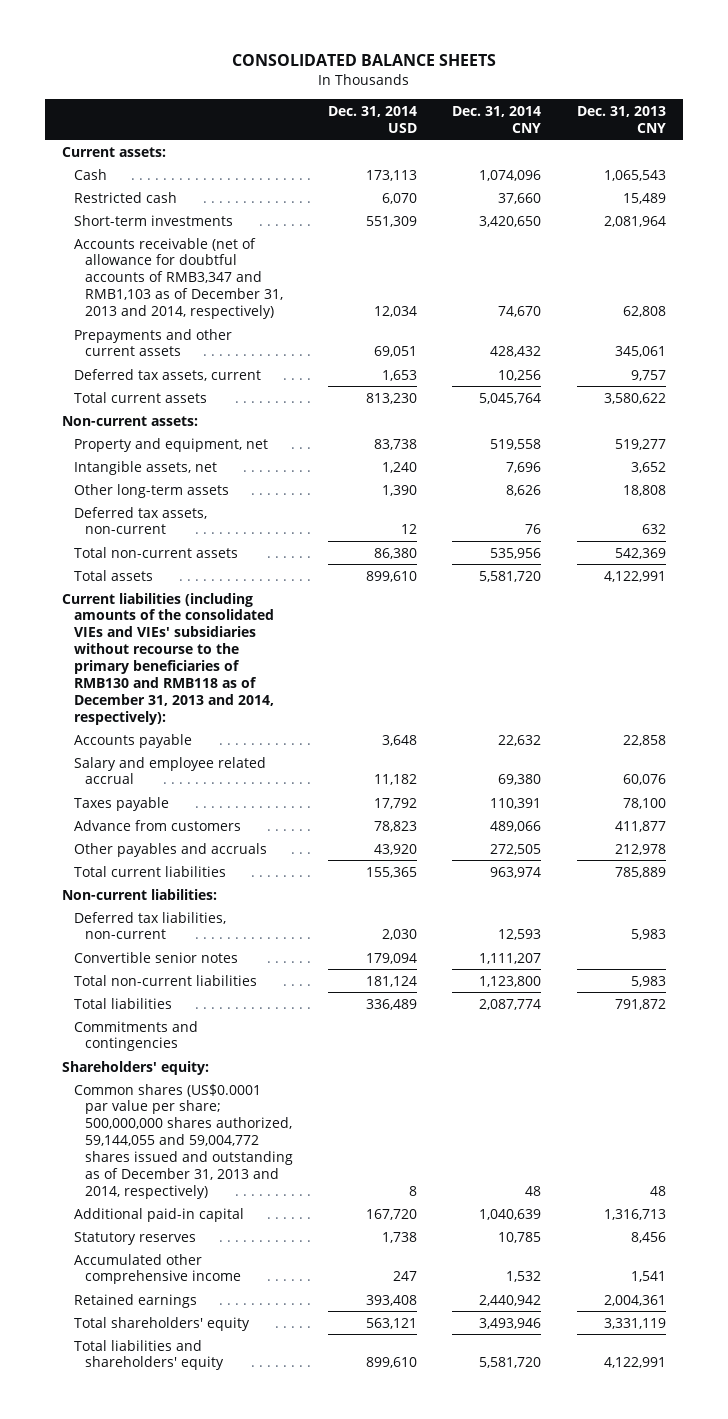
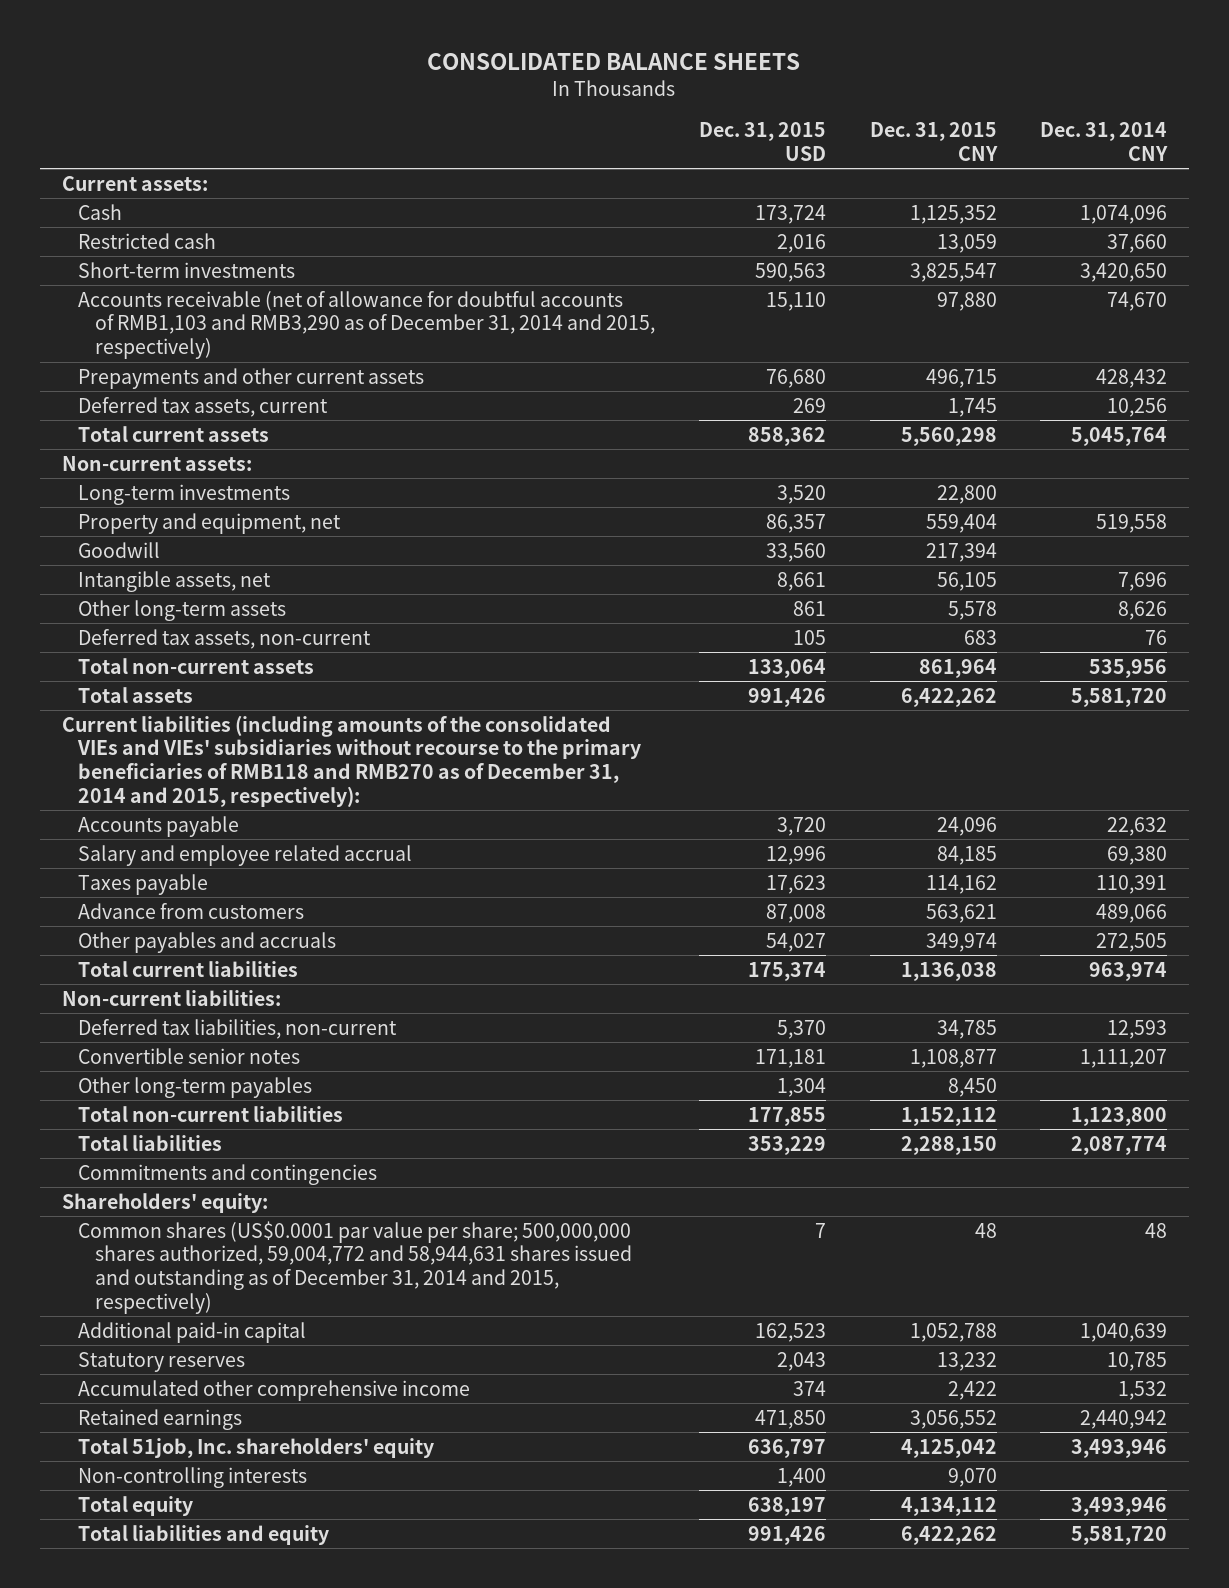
[328,105,418,133] Dec. 31, 2014 USD -> none
[576,105,666,133] Dec. 31, 2013 CNY -> none
none -> [698,122,826,162] Dec. 31, 2015 USD
none -> [869,122,998,162] Dec. 31, 2015 CNY
[73,237,283,320] Accounts receivable (net of allowance for doubtful accounts of RMB3,347 and RMB1,103 as of December 31, 2013 and 2014, respectively) -> [78,290,655,360] Accounts receivable (net of allowance for doubtful accounts of RMB1,103 and RMB3,290 as of December 31, 2014 and 2015, respectively)
none -> [78,483,291,505] Long-term investments
none -> [78,541,161,558] Goodwill
[62,592,274,725] Current liabilities (including amounts of the consolidated VIEs and VIEs' subsidiaries without recourse to the primary beneficiaries of RMB130 and RMB118 as of December 31, 2013 and 2014, respectively): -> [61,714,642,808] Current liabilities (including amounts of the consolidated VIEs and VIEs' subsidiaries without recourse to the primary beneficiaries of RMB118 and RMB270 as of December 31, 2014 and 2015, respectively):
none -> [78,1076,313,1098] Other long-term payables
[73,1083,293,1199] Common shares (US$0.0001 par value per share; 500,000,000 shares authorized, 59,144,055 and 59,004,772 shares issued and outstanding as of December 31, 2013 and 2014, respectively) -> [78,1220,632,1315] Common shares (US$0.0001 par value per share; 500,000,000 shares authorized, 59,004,772 and 58,944,631 shares issued and outstanding as of December 31, 2014 and 2015, respectively)
[73,1316,250,1331] Total shareholders' equity -> [78,1437,435,1458] Total 51job, Inc. shareholders' equity
none -> [78,1466,308,1488] Non-controlling interests
none -> [78,1495,194,1516] Total equity
[73,1339,224,1371] Total liabilities and shareholders' equity -> [78,1524,330,1545] Total liabilities and equity

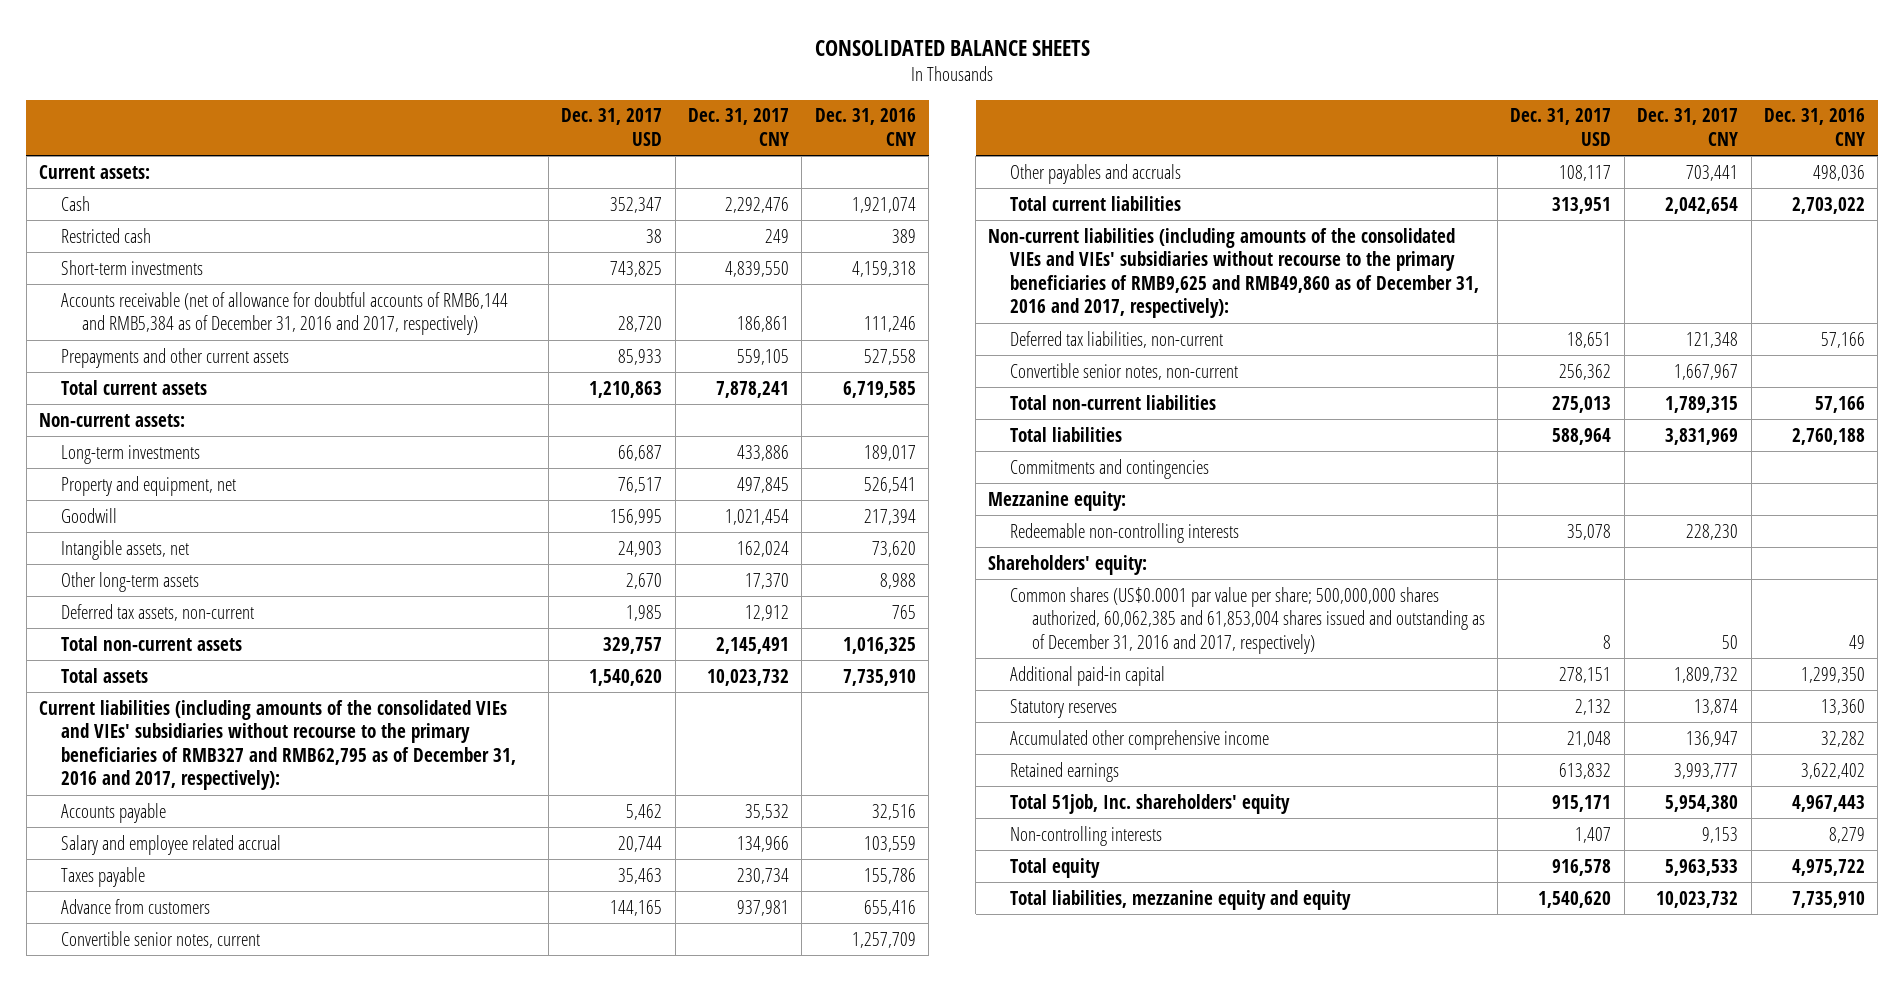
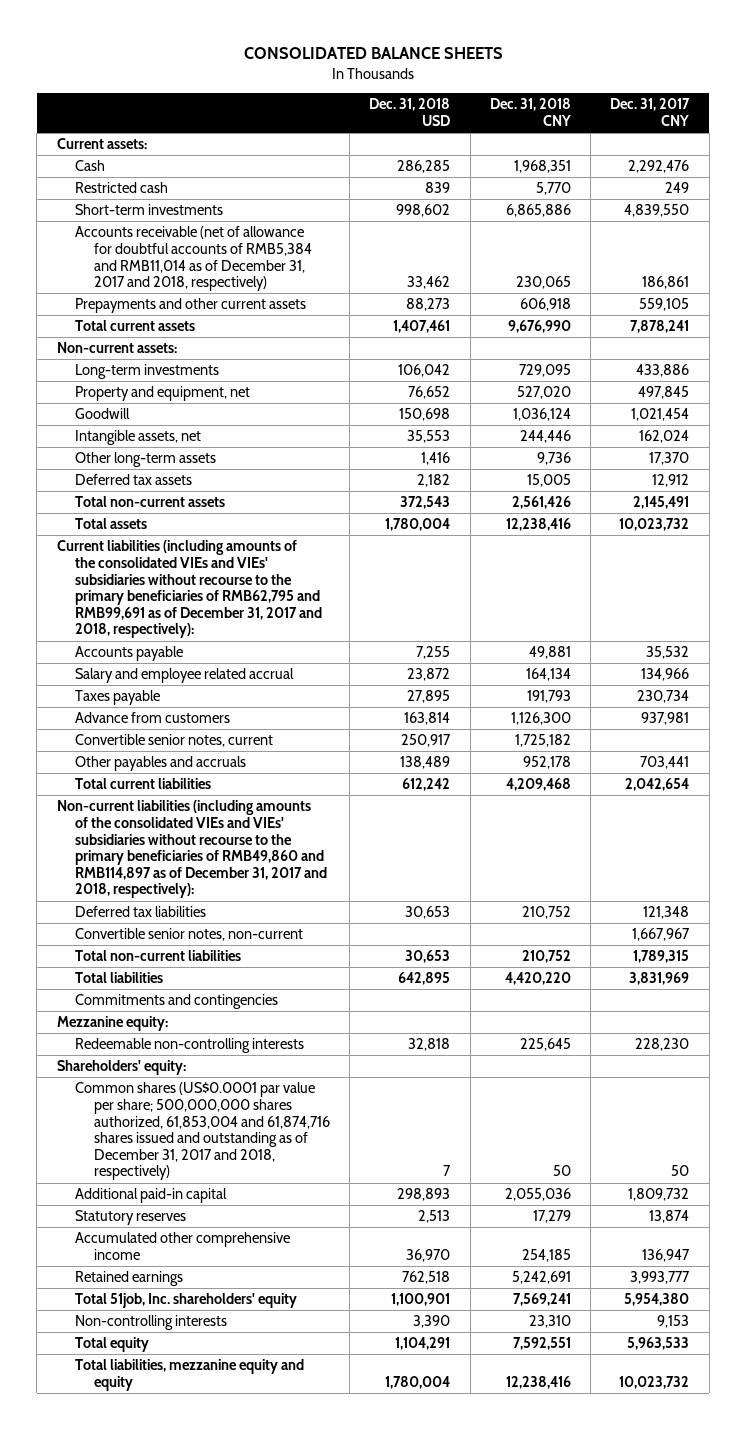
[561,108,663,146] Dec. 31, 2017 USD -> none
[814,108,916,146] Dec. 31, 2016 CNY -> none
none -> [369,98,451,127] Dec. 31, 2018 USD
none -> [489,98,571,127] Dec. 31, 2018 CNY
[60,291,508,336] Accounts receivable (net of allowance for doubtful accounts of RMB6,144 and RMB5,384 as of December 31, 2016 and 2017, respectively) -> [75,226,312,292] Accounts receivable (net of allowance for doubtful accounts of RMB5,384 and RMB11,014 as of December 31, 2017 and 2018, respectively)
[60,603,254,621] Deferred tax assets, non-current -> [75,474,193,486] Deferred tax assets
[39,699,516,791] Current liabilities (including amounts of the consolidated VIEs and VIEs' subsidiaries without recourse to the primary beneficiaries of RMB327 and RMB62,795 as of December 31, 2016 and 2017, respectively): -> [56,540,323,639] Current liabilities (including amounts of the consolidated VIEs and VIEs' subsidiaries without recourse to the primary beneficiaries of RMB62,795 and RMB99,691 as of December 31, 2017 and 2018, respectively):
[988,227,1480,319] Non-current liabilities (including amounts of the consolidated VIEs and VIEs' subsidiaries without recourse to the primary beneficiaries of RMB9,625 and RMB49,860 as of December 31, 2016 and 2017, respectively): -> [56,800,328,899] Non-current liabilities (including amounts of the consolidated VIEs and VIEs' subsidiaries without recourse to the primary beneficiaries of RMB49,860 and RMB114,897 as of December 31, 2017 and 2018, respectively):
[1010,330,1224,348] Deferred tax liabilities, non-current -> [75,906,207,918] Deferred tax liabilities
[1010,586,1485,654] Common shares (US$0.0001 par value per share; 500,000,000 shares authorized, 60,062,385 and 61,853,004 shares issued and outstanding as of December 31, 2016 and 2017, respectively) -> [75,1082,330,1181] Common shares (US$0.0001 par value per share; 500,000,000 shares authorized, 61,853,004 and 61,874,716 shares issued and outstanding as of December 31, 2017 and 2018, respectively)

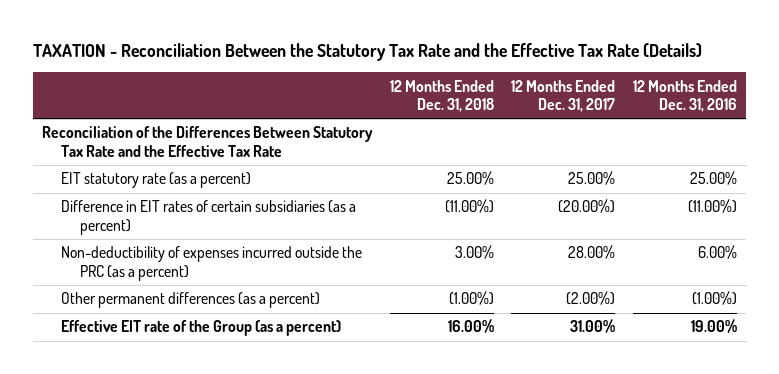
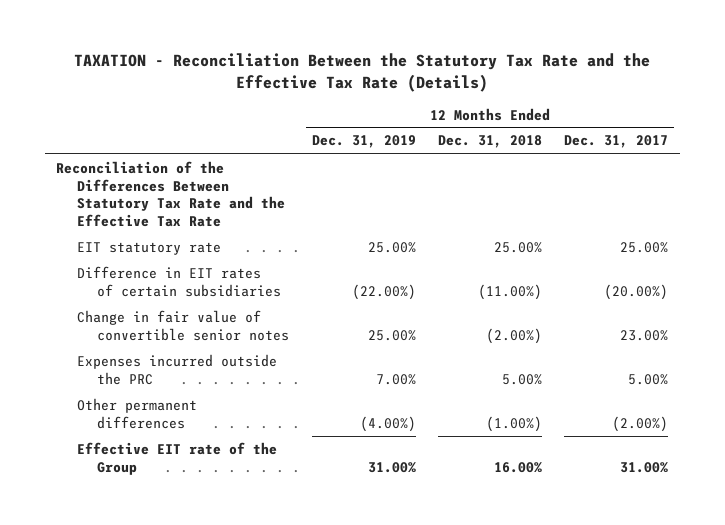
[633,79,738,113] 12 Months Ended Dec. 31, 2016 -> none
none -> [311,135,416,149] Dec. 31, 2019
[61,172,252,189] EIT statutory rate (as a percent) -> [76,241,221,255] EIT statutory rate
[61,200,357,235] Difference in EIT rates of certain subsidiaries (as a percent) -> [76,265,282,297] Difference in EIT rates of certain subsidiaries
none -> [76,309,290,341] Change in fair value of convertible senior notes
[61,246,363,281] Non-deductibility of expenses incurred outside the PRC (as a percent) -> [76,353,277,385] Expenses incurred outside the PRC
[454,245,494,260] 3.00% -> [502,373,543,385] 5.00%
[568,245,616,260] 28.00% -> [628,373,669,385] 5.00%
[61,292,321,309] Other permanent differences (as a percent) -> [76,397,197,429] Other permanent differences
[61,320,342,337] Effective EIT rate of the Group (as a percent) -> [76,441,277,475] Effective EIT rate of the Group

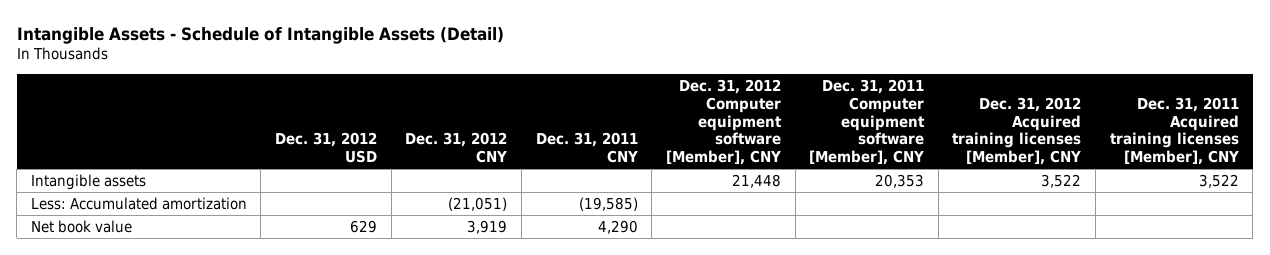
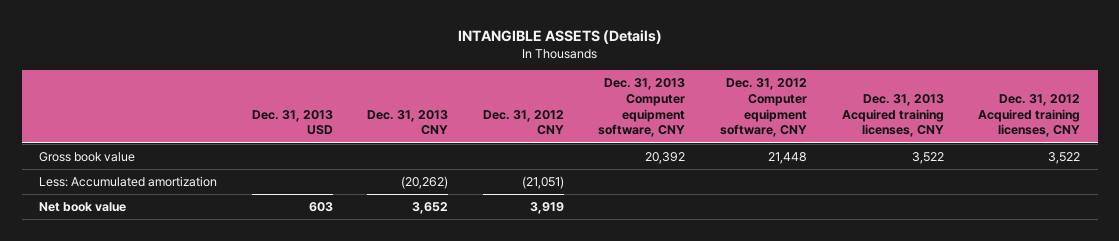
[16,26,504,44] Intangible Assets - Schedule of Intangible Assets (Detail) -> [457,29,662,44] INTANGIBLE ASSETS (Details)
[275,132,378,164] Dec. 31, 2012 USD -> none
[535,132,638,164] Dec. 31, 2011 CNY -> none
[665,79,782,166] Dec. 31, 2012 Computer equipment software [Member], CNY -> none
[809,79,926,166] Dec. 31, 2011 Computer equipment software [Member], CNY -> none
[952,96,1082,166] Dec. 31, 2012 Acquired training licenses [Member], CNY -> none
[1109,96,1239,166] Dec. 31, 2011 Acquired training licenses [Member], CNY -> none
none -> [251,109,333,136] Dec. 31, 2013 USD
none -> [367,109,449,136] Dec. 31, 2013 CNY
none -> [598,78,686,138] Dec. 31, 2013 Computer equipment software, CNY
none -> [720,78,808,138] Dec. 31, 2012 Computer equipment software, CNY
none -> [841,93,944,138] Dec. 31, 2013 Acquired training licenses, CNY
none -> [978,93,1081,138] Dec. 31, 2012 Acquired training licenses, CNY
[30,173,146,190] Intangible assets -> [38,152,135,163] Gross book value

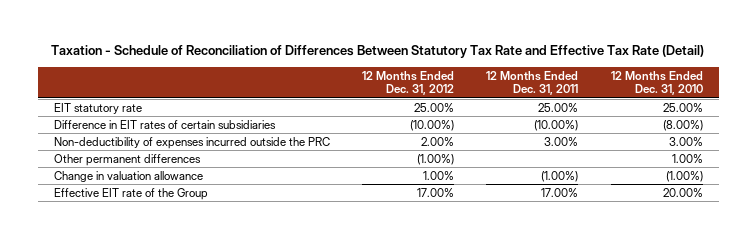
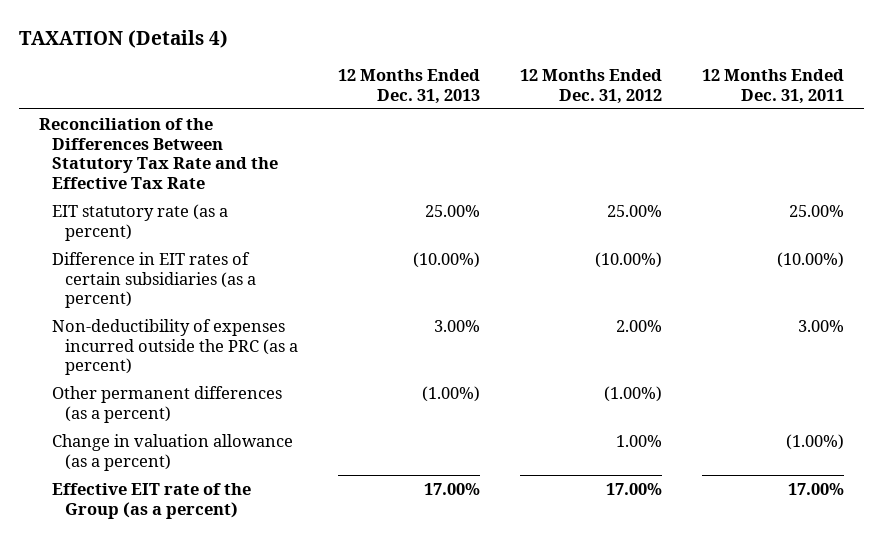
[51,45,705,59] Taxation - Schedule of Reconciliation of Differences Between Statutory Tax Rate and Effective Tax Rate (Detail) -> [19,29,229,48] TAXATION (Details 4)
[610,70,703,96] 12 Months Ended Dec. 31, 2010 -> none
none -> [337,69,480,105] 12 Months Ended Dec. 31, 2013
none -> [39,117,278,190] Reconciliation of the Differences Between Statutory Tax Rate and the Effective Tax Rate
[53,102,142,114] EIT statutory rate -> [51,203,228,241] EIT statutory rate (as a percent)
[53,119,276,129] Difference in EIT rates of certain subsidiaries -> [51,251,256,309] Difference in EIT rates of certain subsidiaries (as a percent)
[53,136,330,149] Non-deductibility of expenses incurred outside the PRC -> [51,318,298,376] Non-deductibility of expenses incurred outside the PRC (as a percent)
[53,153,201,166] Other permanent differences -> [51,385,282,423] Other permanent differences (as a percent)
[53,170,203,182] Change in valuation allowance -> [51,433,293,471] Change in valuation allowance (as a percent)
[53,187,208,200] Effective EIT rate of the Group -> [51,482,251,519] Effective EIT rate of the Group (as a percent)

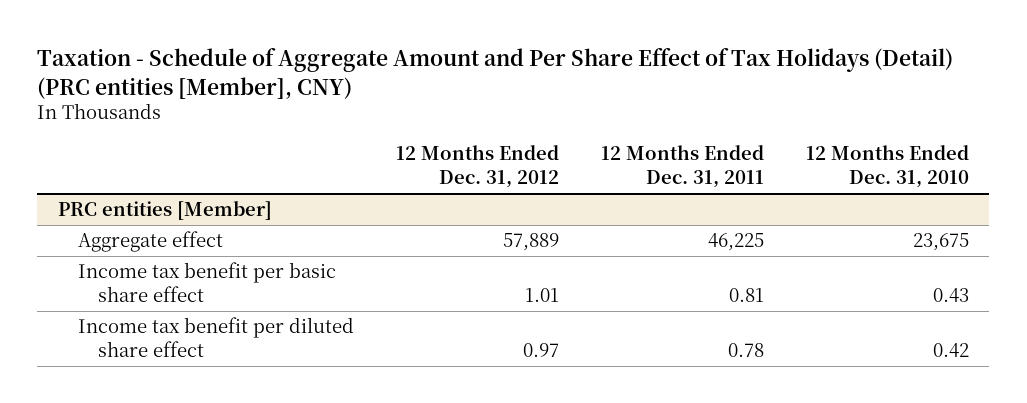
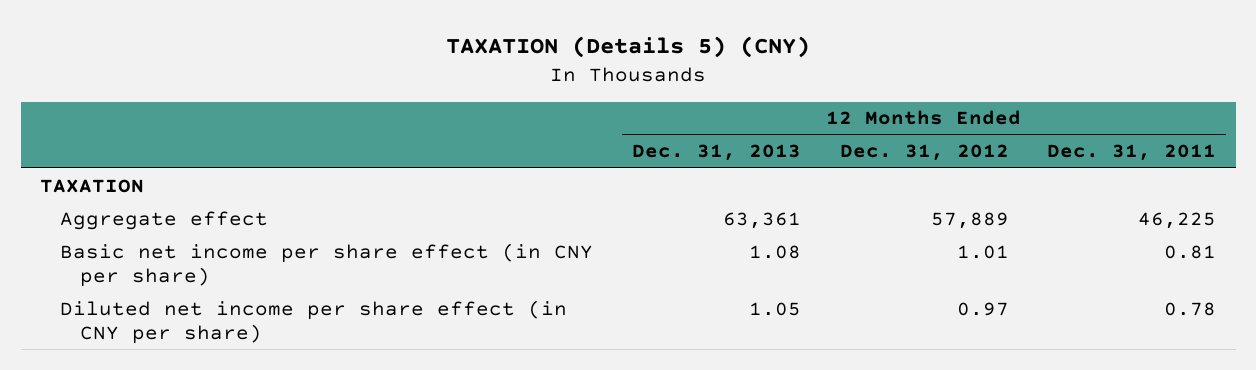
[37,47,954,99] Taxation - Schedule of Aggregate Amount and Per Share Effect of Tax Holidays (Detail) (PRC entities [Member], CNY) -> [446,35,811,58] TAXATION (Details 5) (CNY)
[805,145,969,189] 12 Months Ended Dec. 31, 2010 -> none
none -> [631,144,801,162] Dec. 31, 2013
[58,201,273,221] PRC entities [Member] -> none
none -> [39,178,144,193] TAXATION
[78,262,337,303] Income tax benefit per basic share effect -> [59,242,593,287] Basic net income per share effect (in CNY per share)
[78,317,355,358] Income tax benefit per diluted share effect -> [59,299,567,344] Diluted net income per share effect (in CNY per share)

